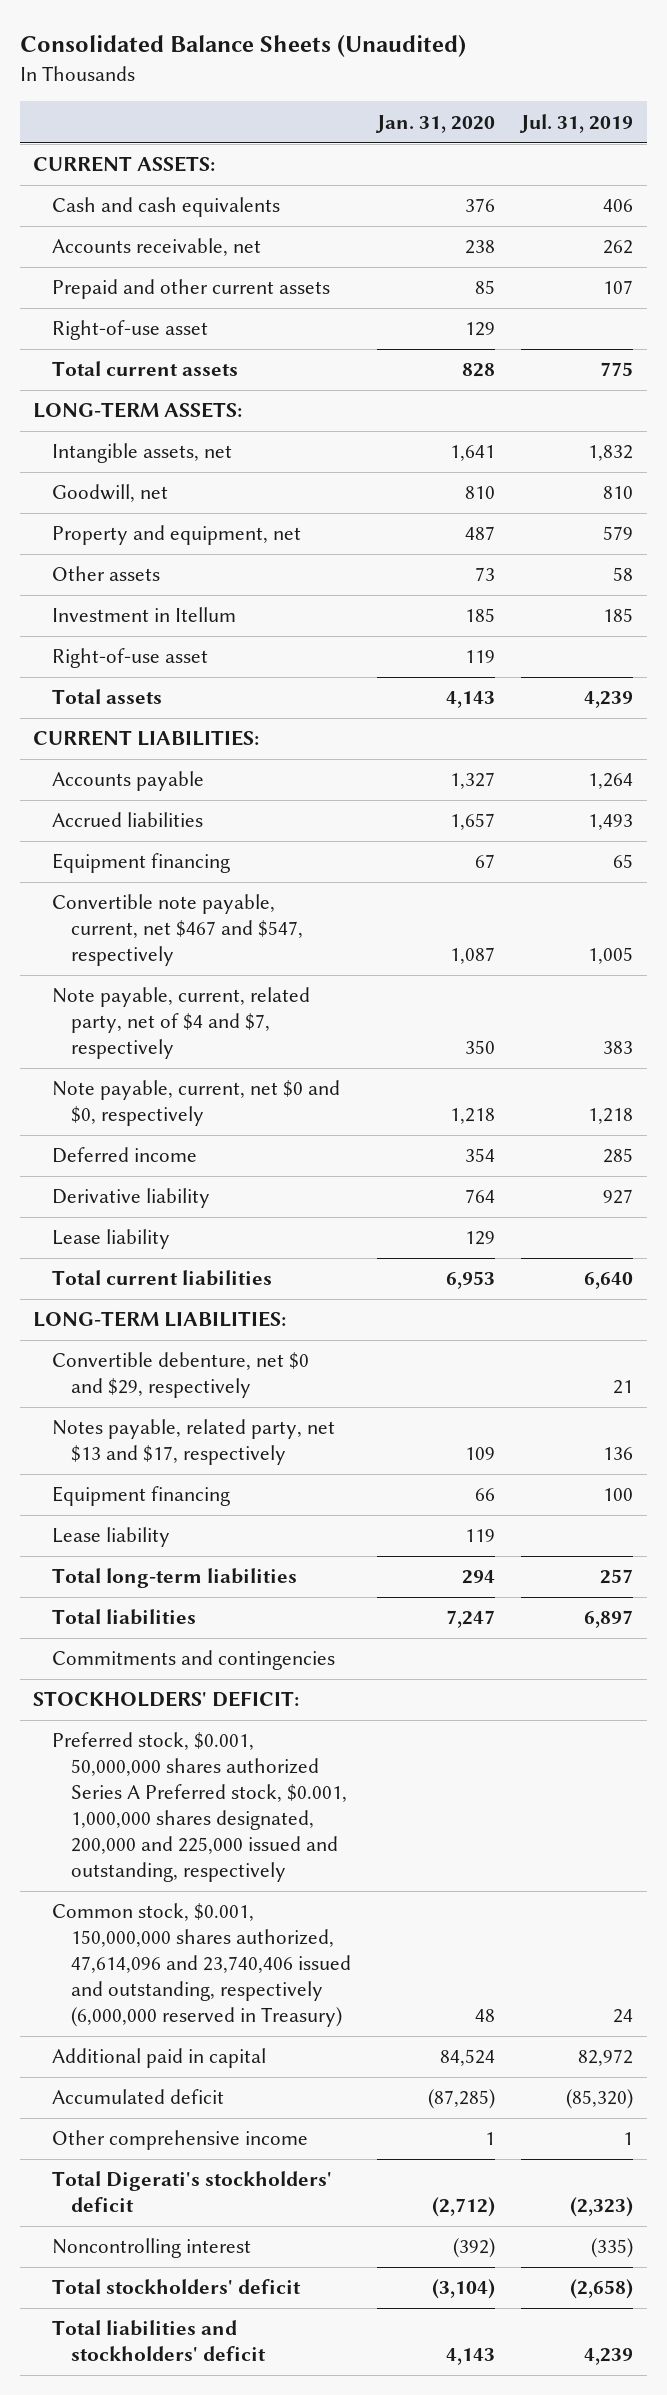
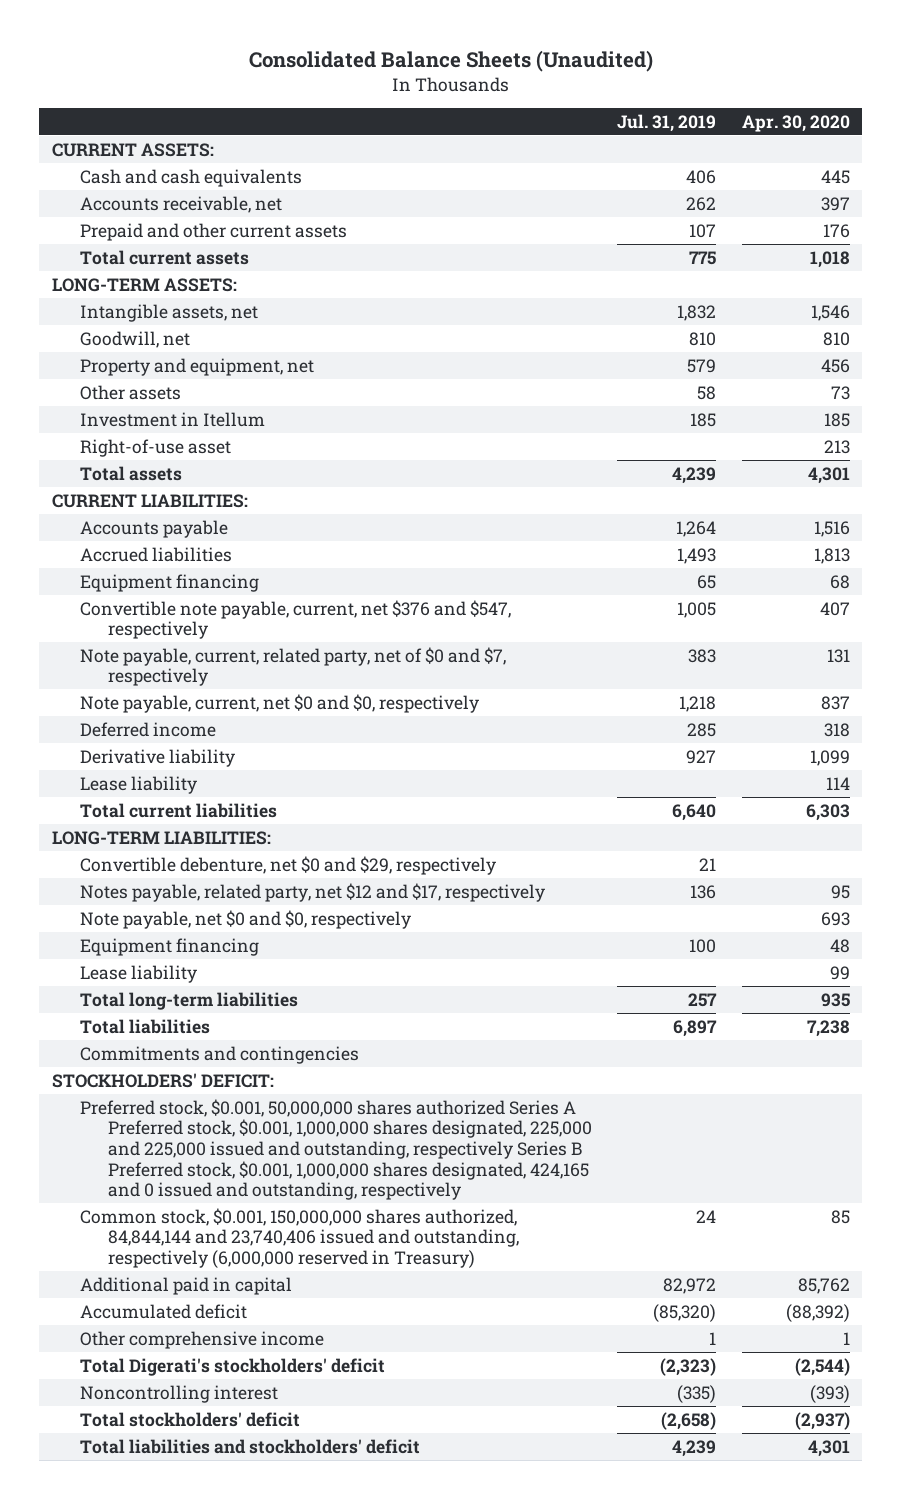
[375,114,496,133] Jan. 31, 2020 -> none
none -> [741,114,850,132] Apr. 30, 2020
[52,320,209,341] Right-of-use asset -> none
[52,894,303,967] Convertible note payable, current, net $467 and $547, respectively -> [79,599,511,640] Convertible note payable, current, net $376 and $547, respectively
[52,987,311,1060] Note payable, current, related party, net of $4 and $7, respectively -> [79,646,506,687] Note payable, current, related party, net of $0 and $7, respectively
[52,1419,336,1466] Notes payable, related party, net $13 and $17, respectively -> [79,882,545,902] Notes payable, related party, net $12 and $17, respectively
none -> [79,909,411,929] Note payable, net $0 and $0, respectively
[52,1732,347,1883] Preferred stock, $0.001, 50,000,000 shares authorized Series A Preferred stock, $0.001, 1,000,000 shares designated, 200,000 and 225,000 issued and outstanding, respectively -> [79,1098,592,1201] Preferred stock, $0.001, 50,000,000 shares authorized Series A Preferred stock, $0.001, 1,000,000 shares designated, 225,000 and 225,000 issued and outstanding, respectively Series B Preferred stock, $0.001, 1,000,000 shares designated, 424,165 and 0 issued and outstanding, respectively
[52,1903,351,2028] Common stock, $0.001, 150,000,000 shares authorized, 47,614,096 and 23,740,406 issued and outstanding, respectively (6,000,000 reserved in Treasury) -> [79,1207,519,1268] Common stock, $0.001, 150,000,000 shares authorized, 84,844,144 and 23,740,406 issued and outstanding, respectively (6,000,000 reserved in Treasury)

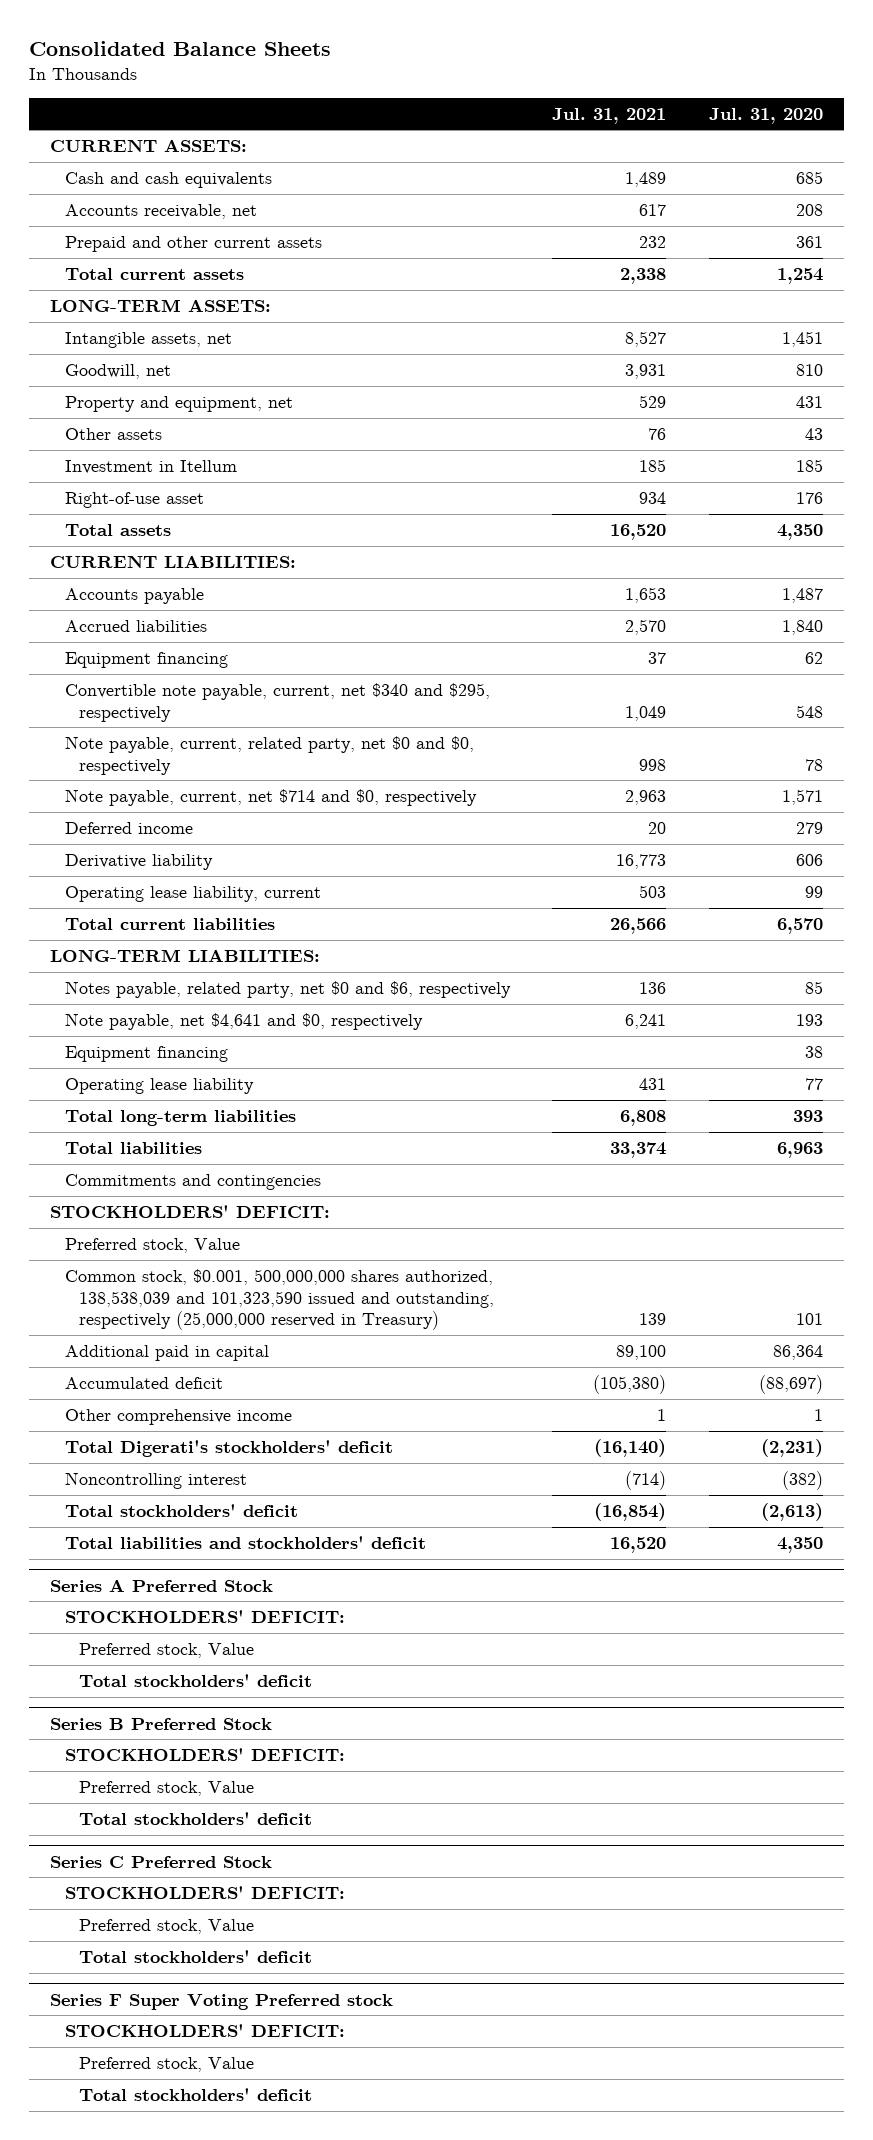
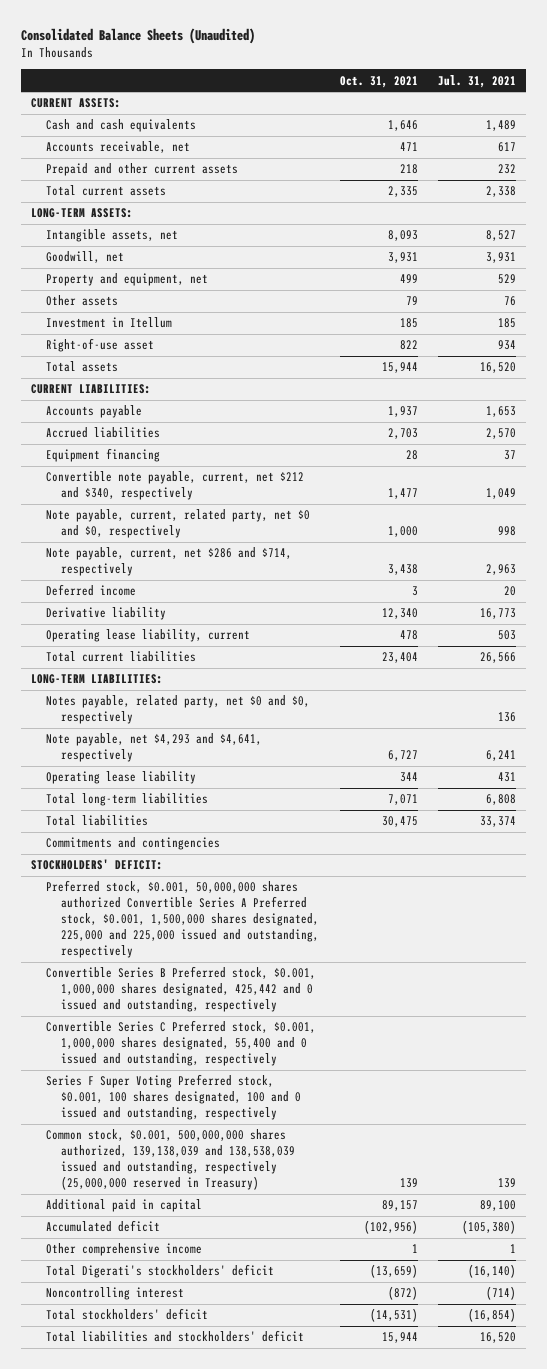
[29,41,332,57] Consolidated Balance Sheets -> [20,28,255,45] Consolidated Balance Sheets (Unaudited)
[708,107,823,124] Jul. 31, 2020 -> none
none -> [339,75,418,88] Oct. 31, 2021
[64,682,490,722] Convertible note payable, current, net $340 and $295, respectively -> [46,471,305,501] Convertible note payable, current, net $212 and $340, respectively
[64,788,477,806] Note payable, current, net $714 and $0, respectively -> [46,547,293,577] Note payable, current, net $286 and $714, respectively
[64,1045,228,1062] Equipment financing -> none
[64,980,511,998] Notes payable, related party, net $0 and $6, respectively -> [46,695,311,725] Notes payable, related party, net $0 and $0, respectively
[64,1012,423,1030] Note payable, net $4,641 and $0, respectively -> [46,733,263,763] Note payable, net $4,293 and $4,641, respectively
[64,1237,240,1253] Preferred stock, Value -> [46,880,320,958] Preferred stock, $0.001, 50,000,000 shares authorized Convertible Series A Preferred stock, $0.001, 1,500,000 shares designated, 225,000 and 225,000 issued and outstanding, respectively
none -> [46,966,317,1013] Convertible Series B Preferred stock, $0.001, 1,000,000 shares designated, 425,442 and 0 issued and outstanding, respectively
none -> [46,1020,317,1067] Convertible Series C Preferred stock, $0.001, 1,000,000 shares designated, 55,400 and 0 issued and outstanding, respectively
none -> [46,1074,302,1121] Series F Super Voting Preferred stock, $0.001, 100 shares designated, 100 and 0 issued and outstanding, respectively
[64,1268,495,1331] Common stock, $0.001, 500,000,000 shares authorized, 138,538,039 and 101,323,590 issued and outstanding, respectively (25,000,000 reserved in Treasury) -> [46,1129,296,1191] Common stock, $0.001, 500,000,000 shares authorized, 139,138,039 and 138,538,039 issued and outstanding, respectively (25,000,000 reserved in Treasury)
[50,1578,274,1592] Series A Preferred Stock -> none
[64,1609,345,1623] STOCKHOLDERS' DEFICIT: -> none
[79,1642,255,1658] Preferred stock, Value -> none
[79,1673,313,1687] Total stockholders' deficit -> none
[50,1717,273,1730] Series B Preferred Stock -> none
[64,1747,345,1761] STOCKHOLDERS' DEFICIT: -> none
[79,1780,255,1796] Preferred stock, Value -> none
[79,1811,313,1825] Total stockholders' deficit -> none
[50,1855,273,1868] Series C Preferred Stock -> none
[64,1885,345,1899] STOCKHOLDERS' DEFICIT: -> none
[79,1918,255,1934] Preferred stock, Value -> none
[79,1949,313,1963] Total stockholders' deficit -> none
[50,1993,394,2010] Series F Super Voting Preferred stock -> none
[64,2023,345,2037] STOCKHOLDERS' DEFICIT: -> none
[79,2056,255,2072] Preferred stock, Value -> none
[79,2087,313,2101] Total stockholders' deficit -> none

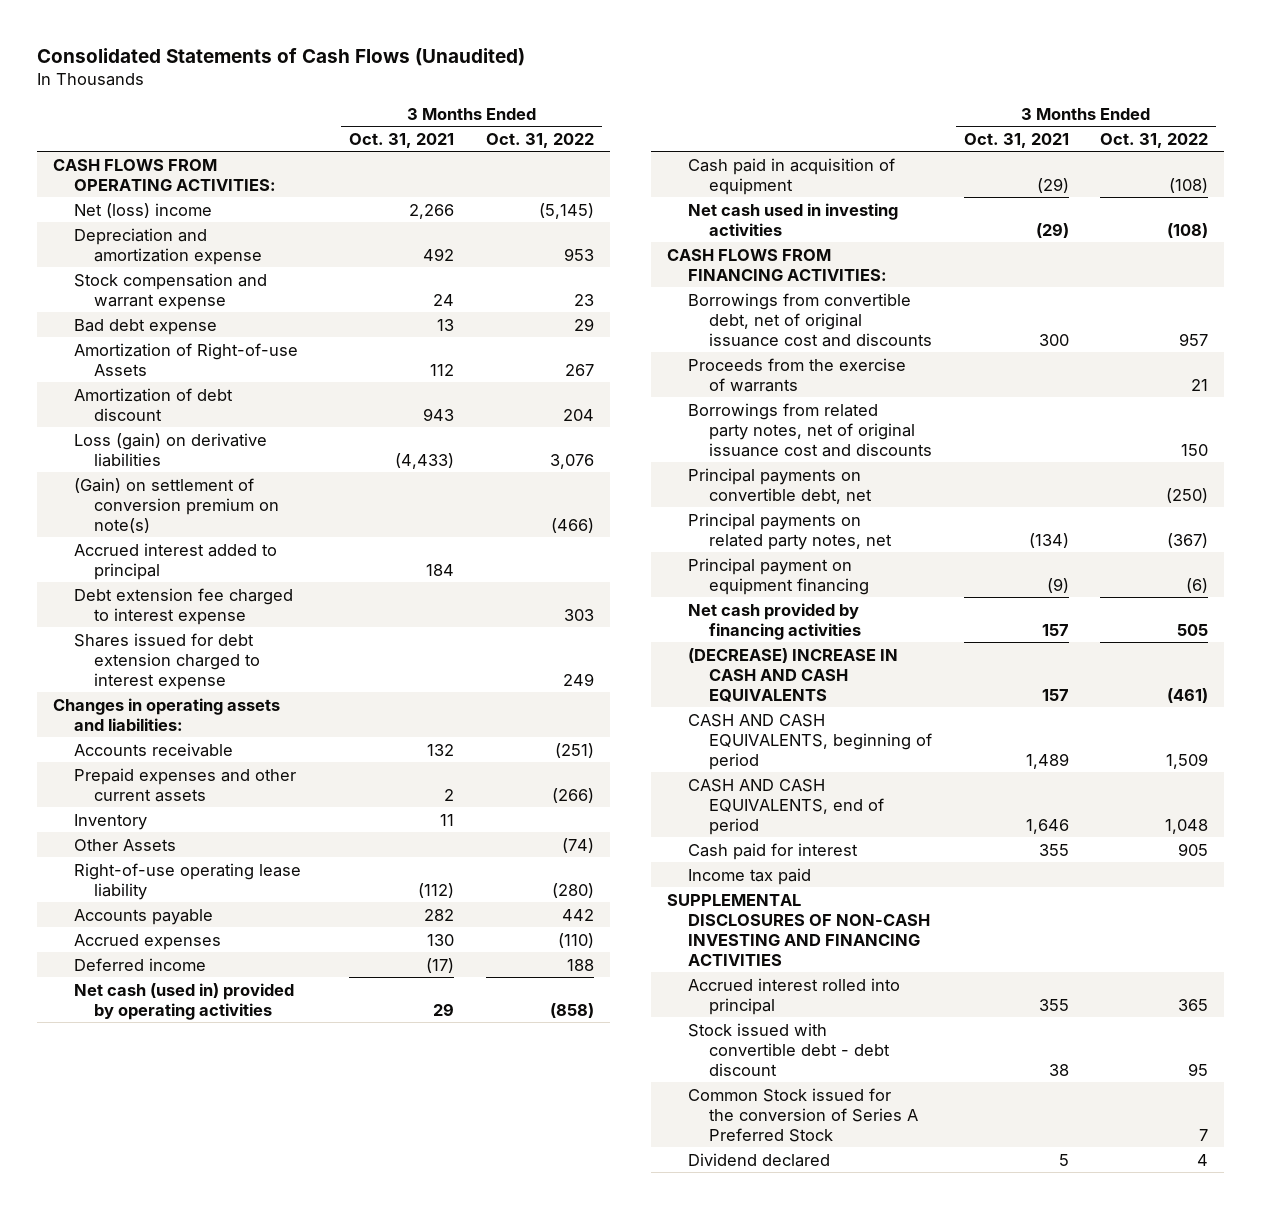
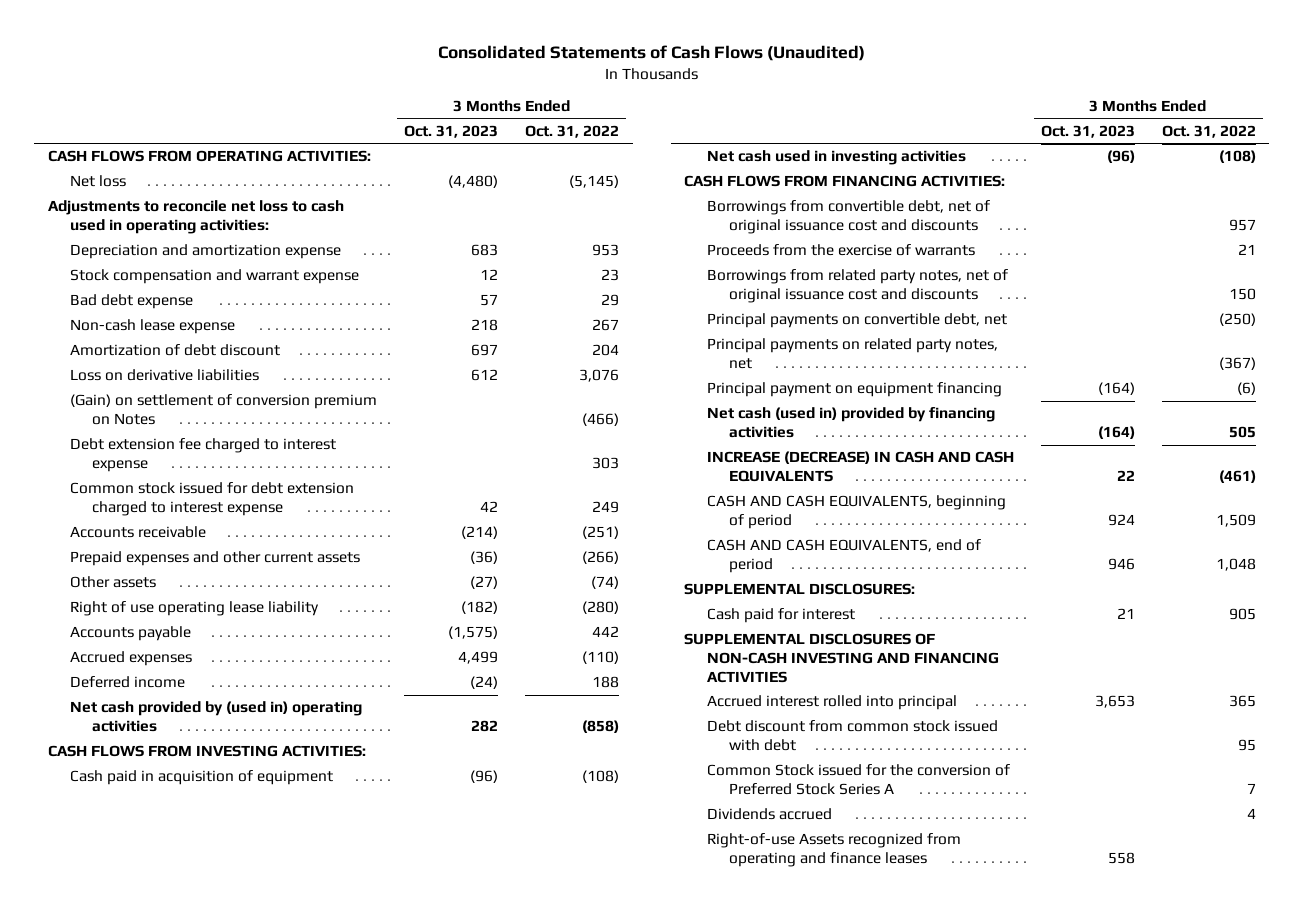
[349,132,455,148] Oct. 31, 2021 -> none
none -> [404,124,499,138] Oct. 31, 2023
[73,202,212,218] Net (loss) income -> [70,175,127,188] Net loss
none -> [47,200,344,235] Adjustments to reconcile net loss to cash used in operating activities:
[73,342,298,376] Amortization of Right-of-use Assets -> [70,319,236,335] Non-cash lease expense
[73,542,277,580] Accrued interest added to principal -> none
[73,432,267,467] Loss (gain) on derivative liabilities -> [70,369,260,382] Loss on derivative liabilities
[73,477,280,533] (Gain) on settlement of conversion premium on note(s) -> [70,394,378,426] (Gain) on settlement of conversion premium on Notes
[52,697,280,731] Changes in operating assets and liabilities: -> none
[73,632,261,690] Shares issued for debt extension charged to interest expense -> [70,482,355,517] Common stock issued for debt extension charged to interest expense
[73,813,147,830] Inventory -> none
[73,838,176,851] Other Assets -> [70,576,157,589] Other assets
[73,862,301,900] Right-of-use operating lease liability -> [70,601,320,617] Right of use operating lease liability
[73,982,294,1020] Net cash (used in) provided by operating activities -> [70,701,363,733] Net cash provided by (used in) operating activities
none -> [47,745,366,758] CASH FLOWS FROM INVESTING ACTIVITIES:
[687,602,861,640] Net cash provided by financing activities -> [706,407,995,439] Net cash (used in) provided by financing activities
[687,647,898,702] (DECREASE) INCREASE IN CASH AND CASH EQUIVALENTS -> [706,451,1014,483] INCREASE (DECREASE) IN CASH AND CASH EQUIVALENTS
none -> [684,583,916,596] SUPPLEMENTAL DISCLOSURES:
[687,867,811,885] Income tax paid -> none
[687,1022,890,1076] Stock issued with convertible debt - debt discount -> [706,720,998,752] Debt discount from common stock issued with debt
[687,1087,918,1142] Common Stock issued for the conversion of Series A Preferred Stock -> [706,764,1010,796] Common Stock issued for the conversion of Preferred Stock Series A
[687,1152,830,1167] Dividend declared -> [706,808,832,821] Dividends accrued
none -> [706,833,961,868] Right-of-use Assets recognized from operating and finance leases

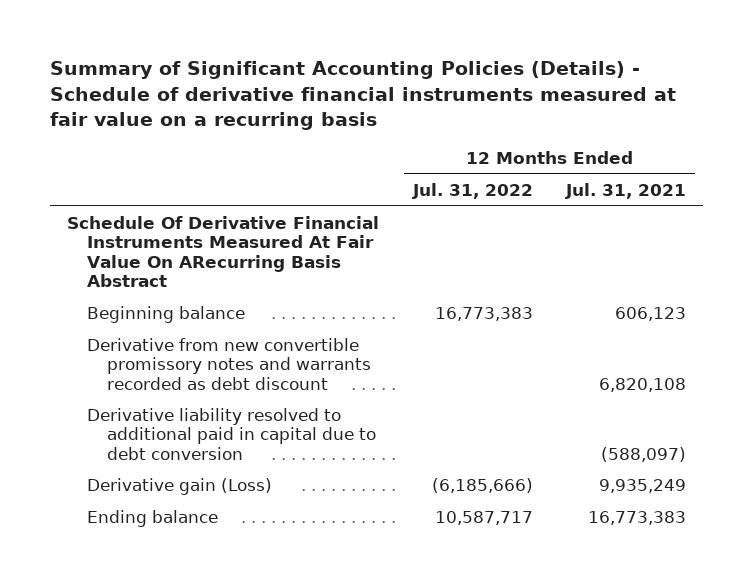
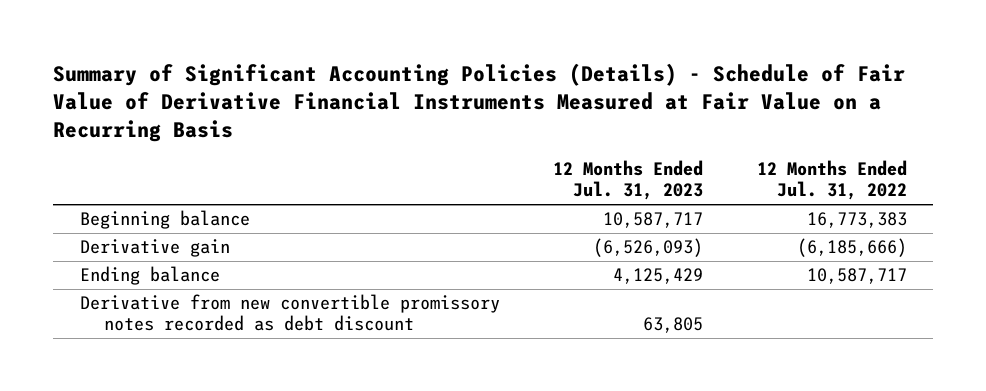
[49,61,676,130] Summary of Significant Accounting Policies (Details) - Schedule of derivative financial instruments measured at fair value on a recurring basis -> [52,62,905,143] Summary of Significant Accounting Policies (Details) - Schedule of Fair Value of Derivative Financial Instruments Measured at Fair Value on a Recurring Basis
[565,182,687,199] Jul. 31, 2021 -> none
none -> [553,160,704,201] 12 Months Ended Jul. 31, 2023
[66,215,379,287] Schedule Of Derivative Financial Instruments Measured At Fair Value On ARecurring Basis Abstract -> none
[86,337,371,390] Derivative from new convertible promissory notes and warrants recorded as debt discount -> none
[86,407,376,460] Derivative liability resolved to additional paid in capital due to debt conversion -> none
[86,477,272,495] Derivative gain (Loss) -> [79,239,230,258] Derivative gain
none -> [79,294,500,332] Derivative from new convertible promissory notes recorded as debt discount

